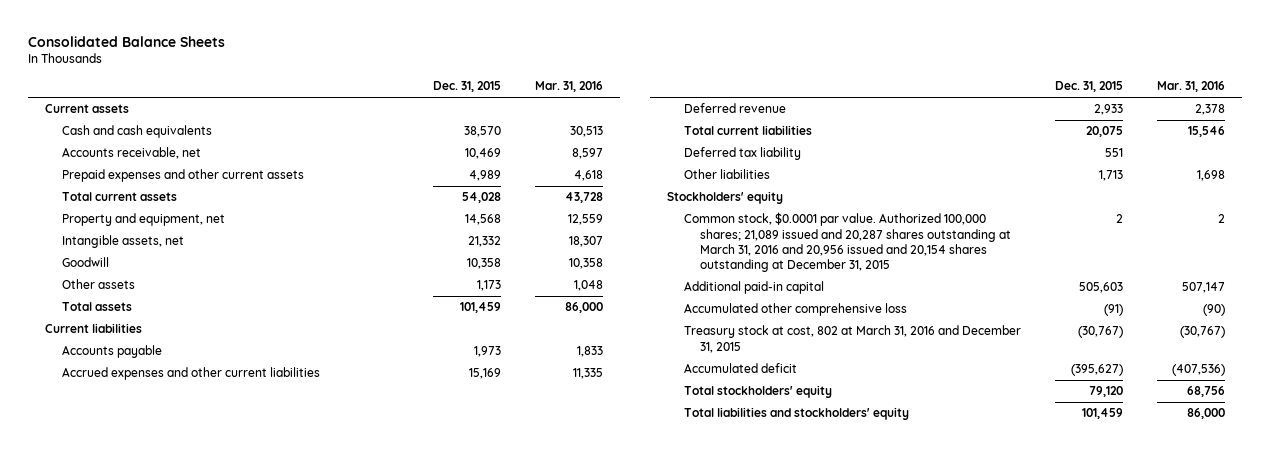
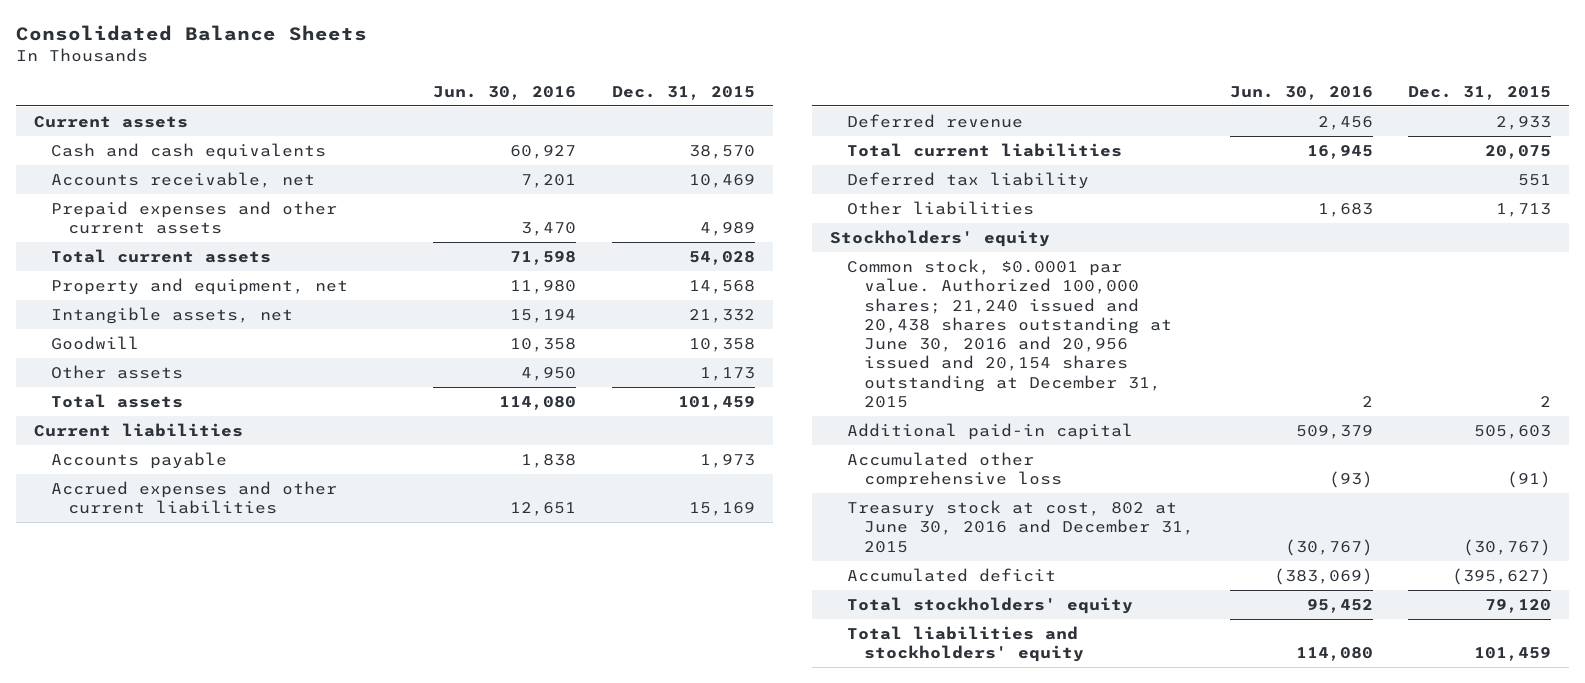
[534,81,603,93] Mar. 31, 2016 -> none
none -> [433,85,577,100] Jun. 30, 2016
[683,212,1012,272] Common stock, $0.0001 par value. Authorized 100,000 shares; 21,089 issued and 20,287 shares outstanding at March 31, 2016 and 20,956 issued and 20,154 shares outstanding at December 31, 2015 -> [846,258,1173,408] Common stock, $0.0001 par value. Authorized 100,000 shares; 21,240 issued and 20,438 shares outstanding at June 30, 2016 and 20,956 issued and 20,154 shares outstanding at December 31, 2015
[683,325,1021,353] Treasury stock at cost, 802 at March 31, 2016 and December 31, 2015 -> [846,499,1195,553] Treasury stock at cost, 802 at June 30, 2016 and December 31, 2015

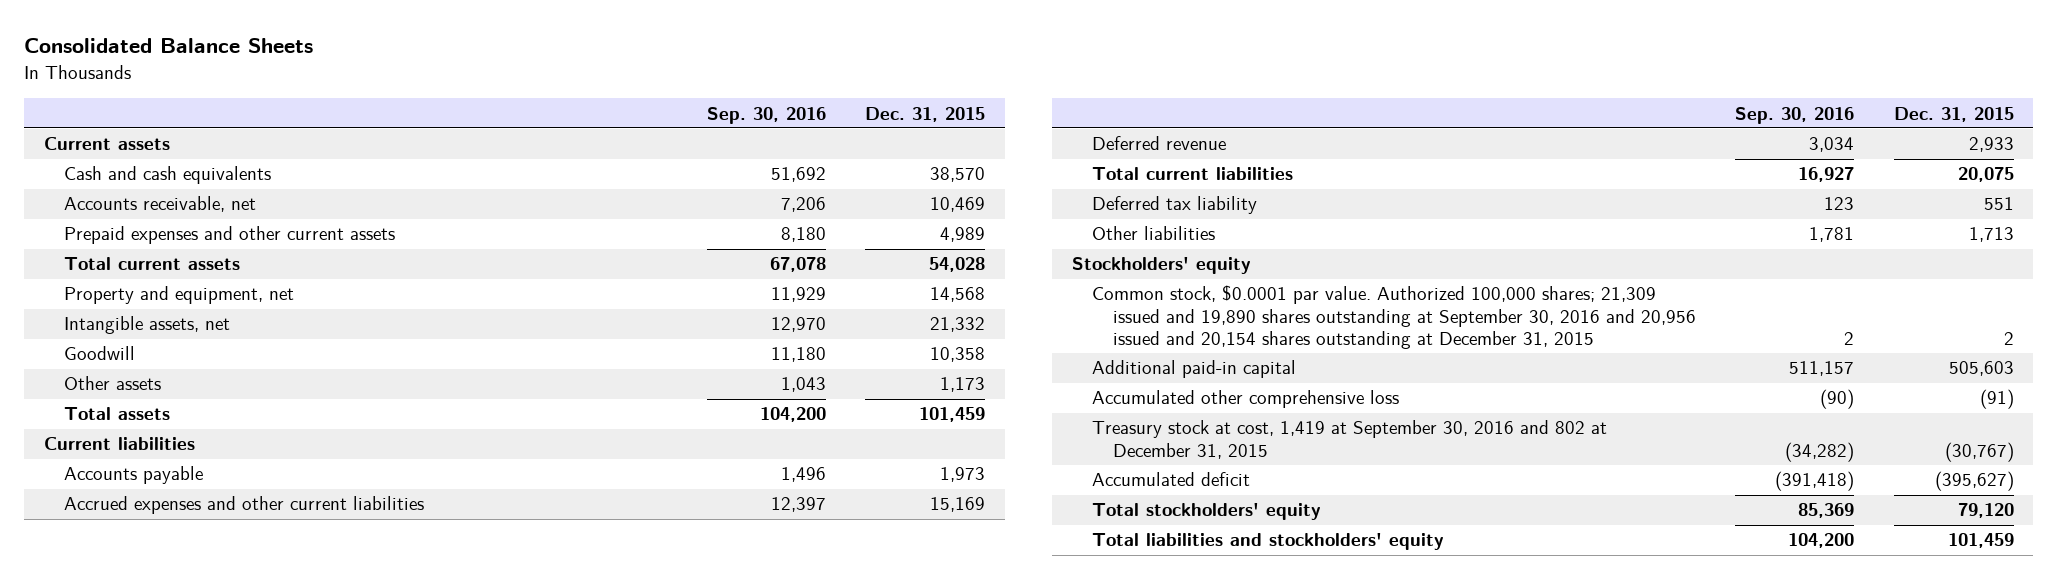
[433,85,577,100] Jun. 30, 2016 -> none
none -> [706,106,826,124] Sep. 30, 2016
[846,258,1173,408] Common stock, $0.0001 par value. Authorized 100,000 shares; 21,240 issued and 20,438 shares outstanding at June 30, 2016 and 20,956 issued and 20,154 shares outstanding at December 31, 2015 -> [1092,285,1696,349] Common stock, $0.0001 par value. Authorized 100,000 shares; 21,309 issued and 19,890 shares outstanding at September 30, 2016 and 20,956 issued and 20,154 shares outstanding at December 31, 2015
[846,499,1195,553] Treasury stock at cost, 802 at June 30, 2016 and December 31, 2015 -> [1092,420,1608,459] Treasury stock at cost, 1,419 at September 30, 2016 and 802 at December 31, 2015

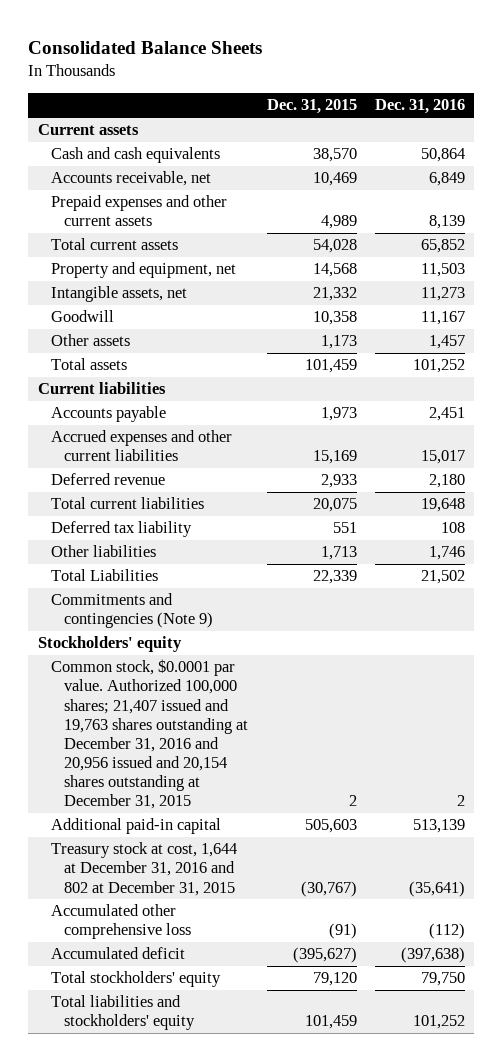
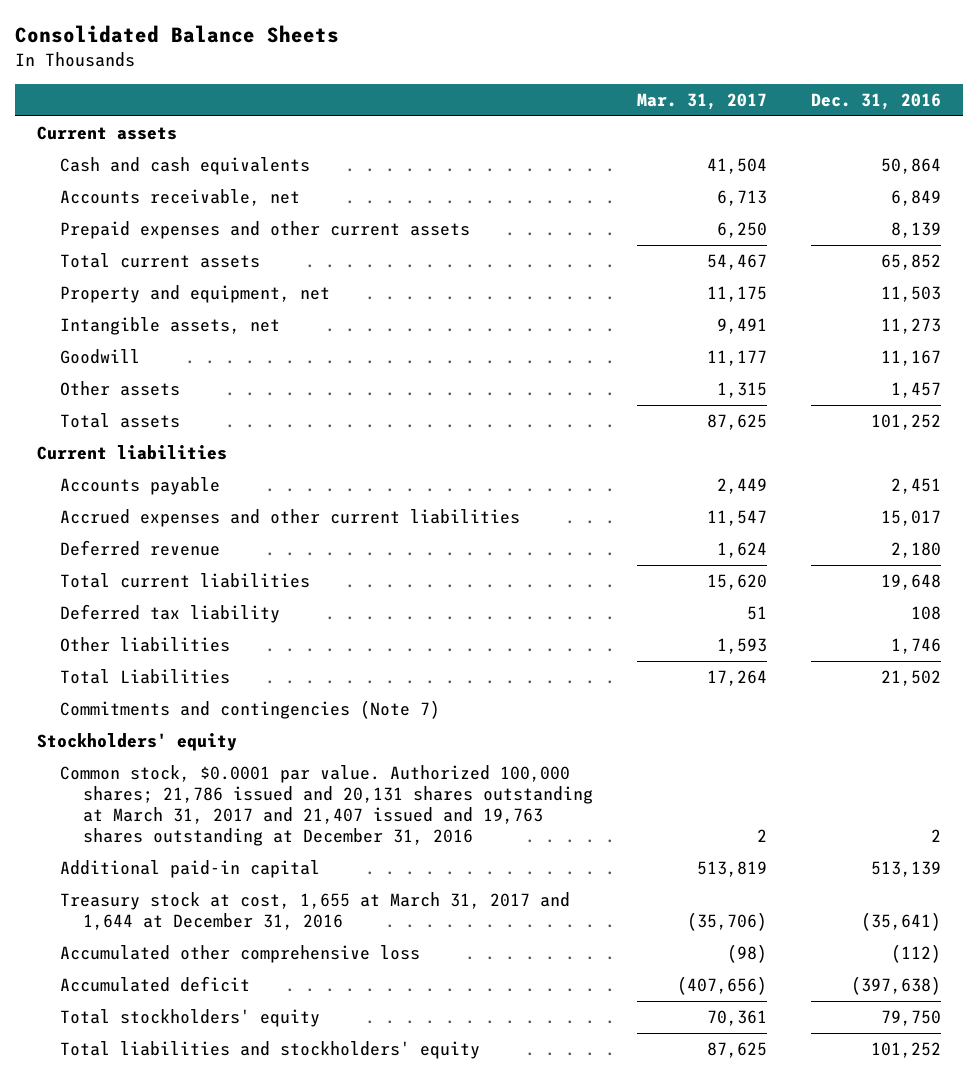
[266,99,357,115] Dec. 31, 2015 -> none
none -> [636,92,767,110] Mar. 31, 2017
[50,593,213,629] Commitments and contingencies (Note 9) -> [59,700,440,720] Commitments and contingencies (Note 7)
[50,659,248,810] Common stock, $0.0001 par value. Authorized 100,000 shares; 21,407 issued and 19,763 shares outstanding at December 31, 2016 and 20,956 issued and 20,154 shares outstanding at December 31, 2015 -> [59,765,593,846] Common stock, $0.0001 par value. Authorized 100,000 shares; 21,786 issued and 20,131 shares outstanding at March 31, 2017 and 21,407 issued and 19,763 shares outstanding at December 31, 2016
[50,842,237,896] Treasury stock at cost, 1,644 at December 31, 2016 and 802 at December 31, 2015 -> [59,892,570,931] Treasury stock at cost, 1,655 at March 31, 2017 and 1,644 at December 31, 2016

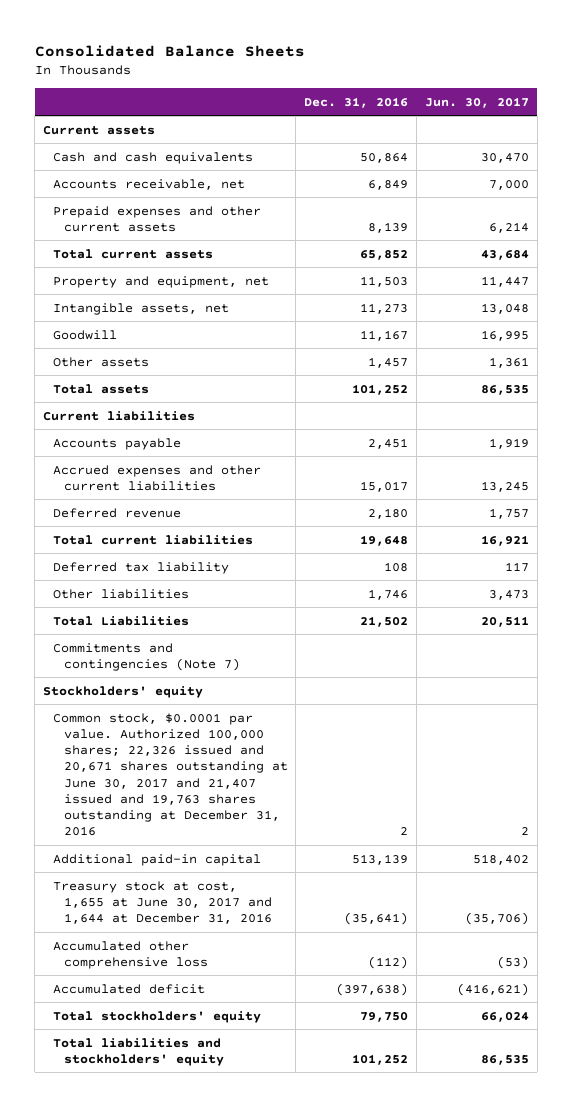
[636,92,767,110] Mar. 31, 2017 -> none
none -> [425,96,530,108] Jun. 30, 2017
[59,765,593,846] Common stock, $0.0001 par value. Authorized 100,000 shares; 21,786 issued and 20,131 shares outstanding at March 31, 2017 and 21,407 issued and 19,763 shares outstanding at December 31, 2016 -> [53,712,288,837] Common stock, $0.0001 par value. Authorized 100,000 shares; 22,326 issued and 20,671 shares outstanding at June 30, 2017 and 21,407 issued and 19,763 shares outstanding at December 31, 2016
[59,892,570,931] Treasury stock at cost, 1,655 at March 31, 2017 and 1,644 at December 31, 2016 -> [53,880,272,925] Treasury stock at cost, 1,655 at June 30, 2017 and 1,644 at December 31, 2016

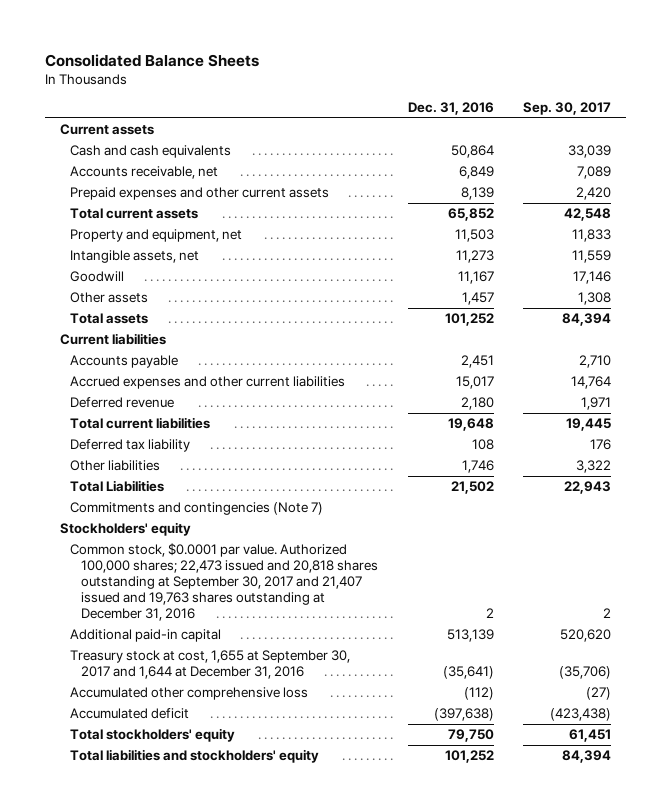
[425,96,530,108] Jun. 30, 2017 -> none
none -> [523,102,612,116] Sep. 30, 2017
[53,712,288,837] Common stock, $0.0001 par value. Authorized 100,000 shares; 22,326 issued and 20,671 shares outstanding at June 30, 2017 and 21,407 issued and 19,763 shares outstanding at December 31, 2016 -> [70,543,378,622] Common stock, $0.0001 par value. Authorized 100,000 shares; 22,473 issued and 20,818 shares outstanding at September 30, 2017 and 21,407 issued and 19,763 shares outstanding at December 31, 2016
[53,880,272,925] Treasury stock at cost, 1,655 at June 30, 2017 and 1,644 at December 31, 2016 -> [70,650,351,680] Treasury stock at cost, 1,655 at September 30, 2017 and 1,644 at December 31, 2016

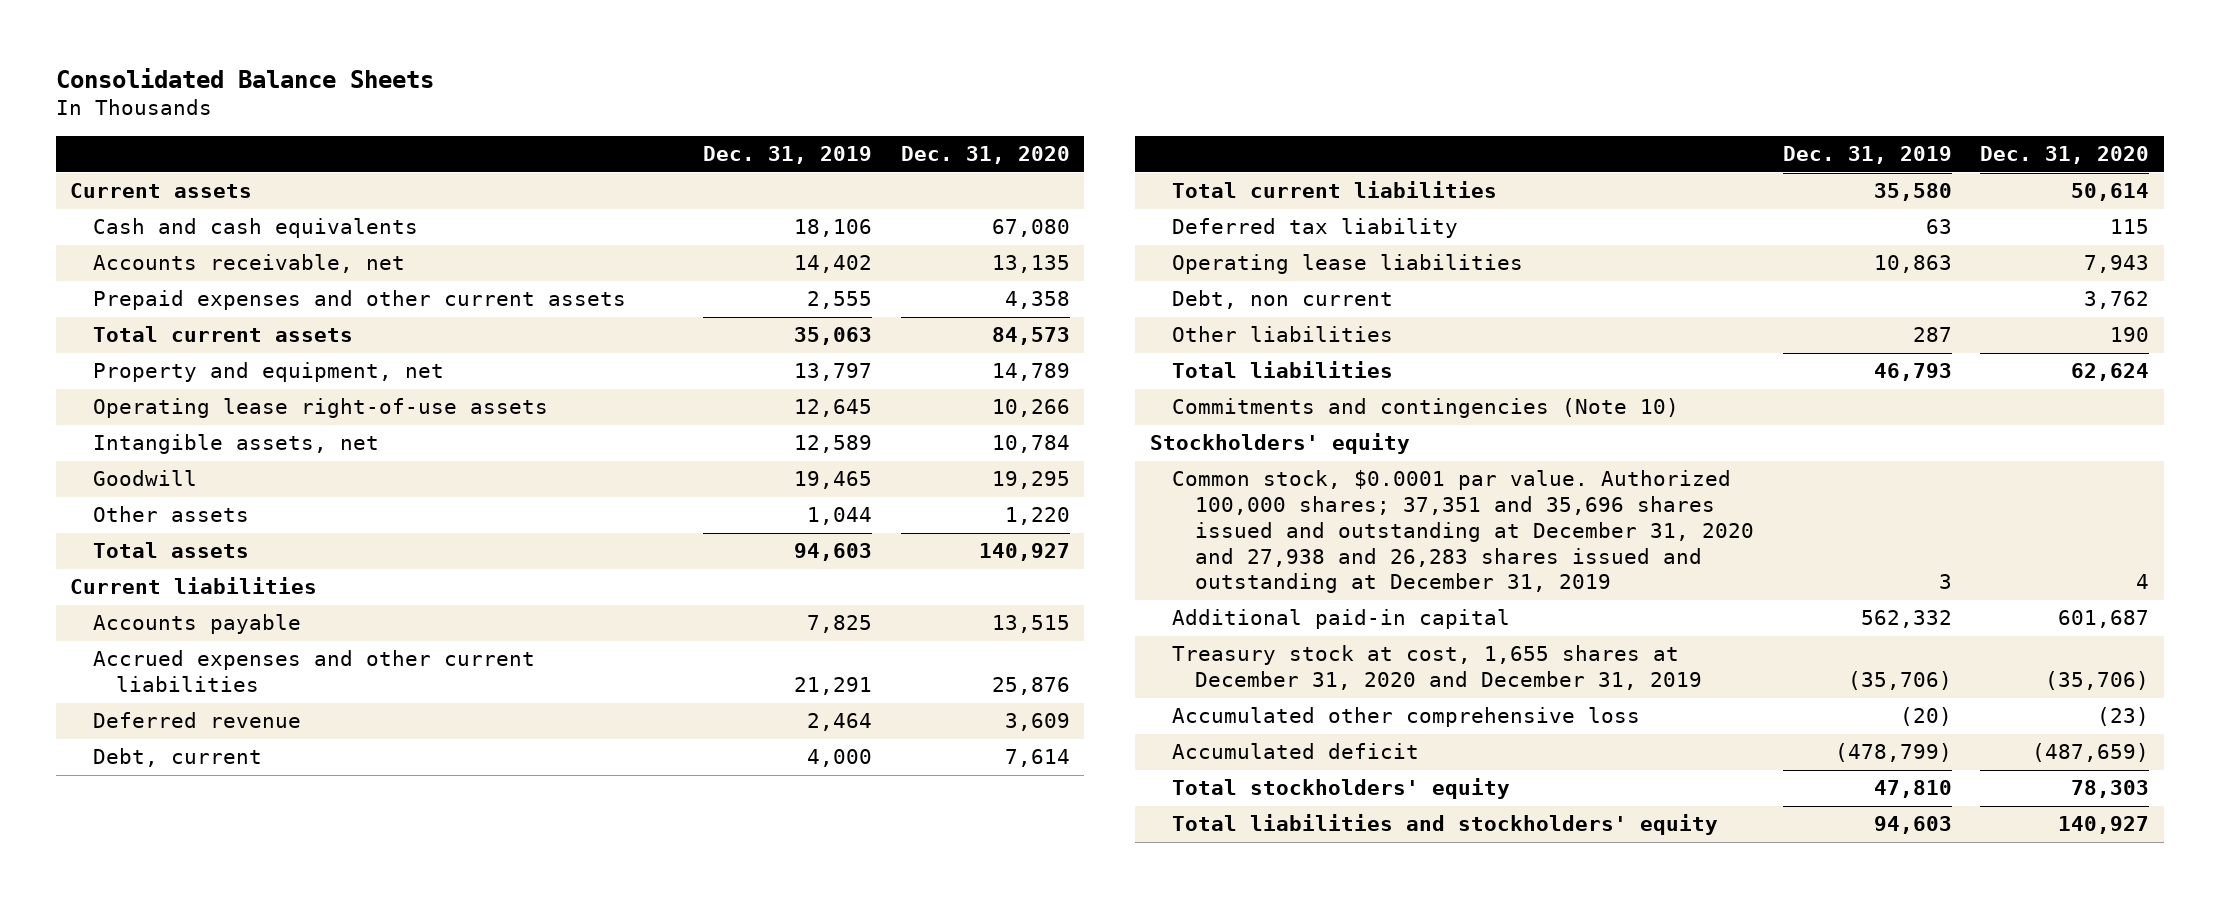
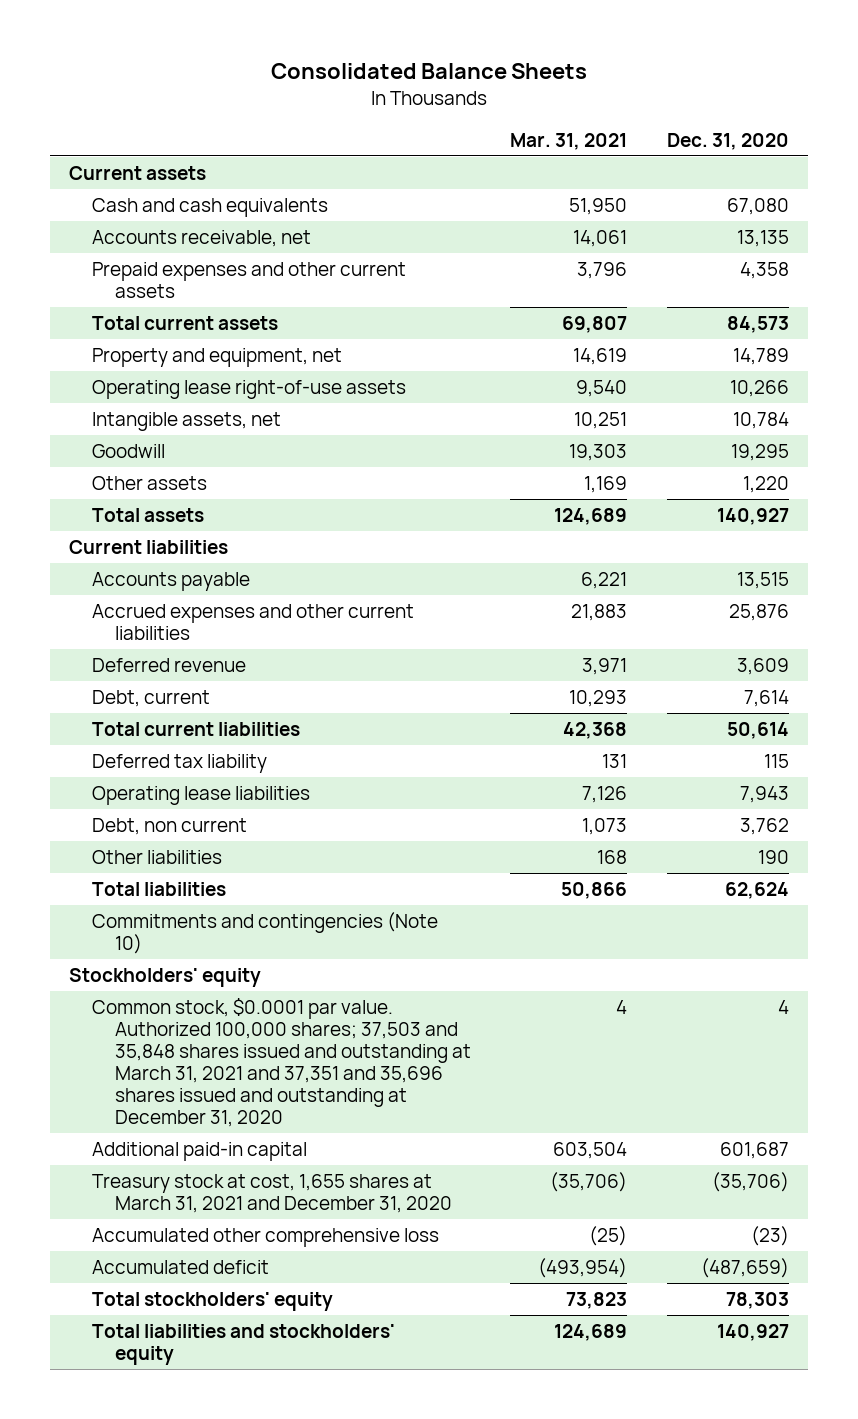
[703,146,873,165] Dec. 31, 2019 -> none
none -> [510,133,628,151] Mar. 31, 2021
[1172,470,1755,594] Common stock, $0.0001 par value. Authorized 100,000 shares; 37,351 and 35,696 shares issued and outstanding at December 31, 2020 and 27,938 and 26,283 shares issued and outstanding at December 31, 2019 -> [92,997,472,1128] Common stock, $0.0001 par value. Authorized 100,000 shares; 37,503 and 35,848 shares issued and outstanding at March 31, 2021 and 37,351 and 35,696 shares issued and outstanding at December 31, 2020
[1172,645,1703,691] Treasury stock at cost, 1,655 shares at December 31, 2020 and December 31, 2019 -> [92,1173,453,1213] Treasury stock at cost, 1,655 shares at March 31, 2021 and December 31, 2020

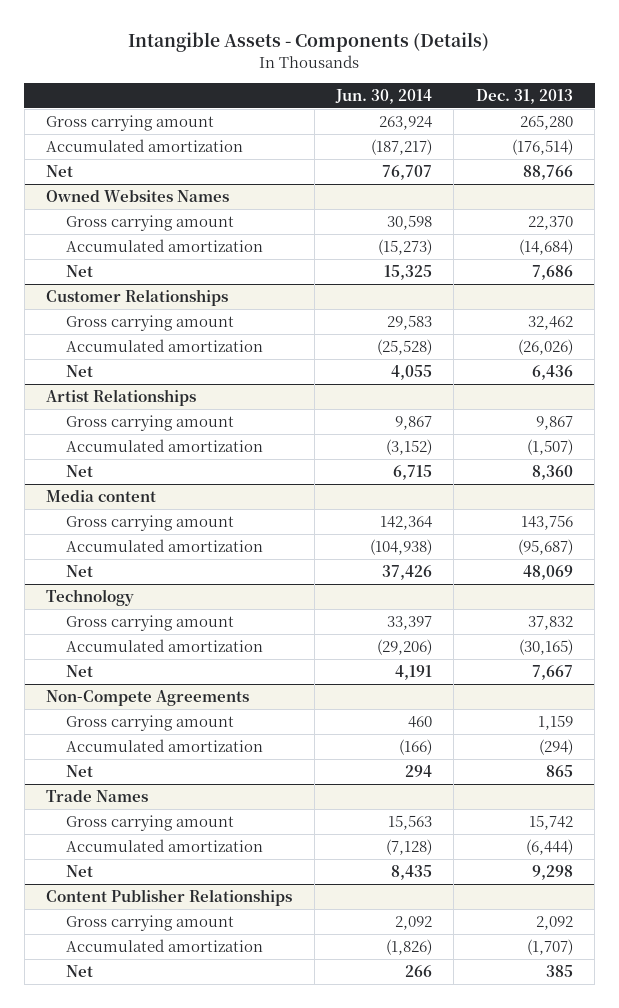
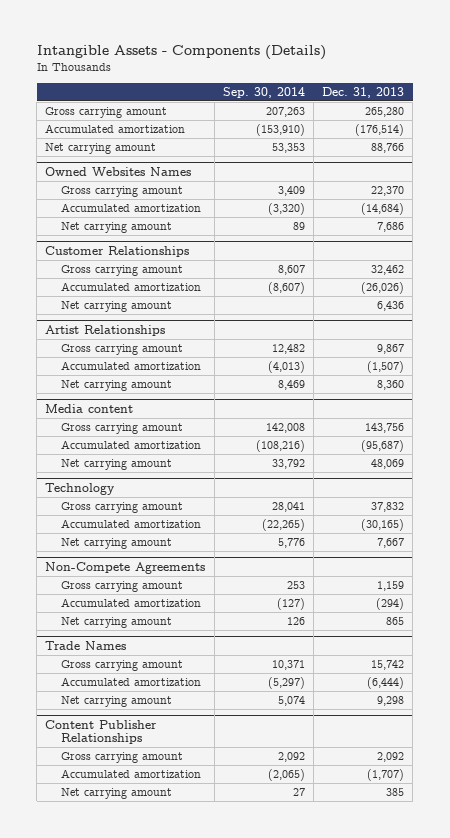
[334,88,432,104] Jun. 30, 2014 -> none
none -> [222,86,305,98] Sep. 30, 2014
[46,164,74,177] Net -> [45,143,157,155] Net carrying amount
[65,264,93,277] Net -> [60,222,172,234] Net carrying amount
[65,364,93,377] Net -> [60,301,172,313] Net carrying amount
[65,464,93,477] Net -> [60,380,172,392] Net carrying amount
[65,564,93,577] Net -> [60,459,172,471] Net carrying amount
[65,664,93,677] Net -> [60,538,172,550] Net carrying amount
[65,764,93,777] Net -> [60,617,172,629] Net carrying amount
[65,864,93,877] Net -> [60,696,172,708] Net carrying amount
[65,964,93,977] Net -> [60,788,172,800] Net carrying amount

